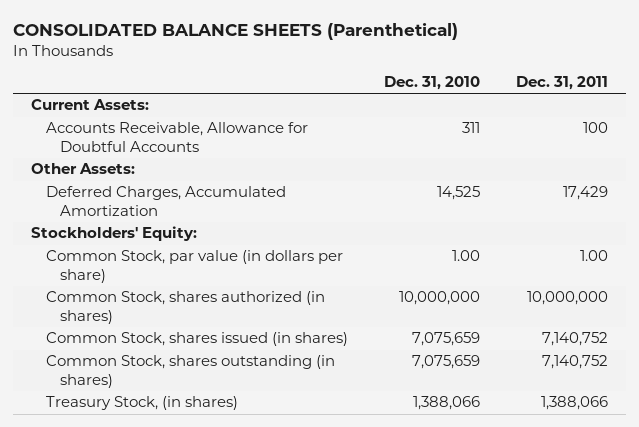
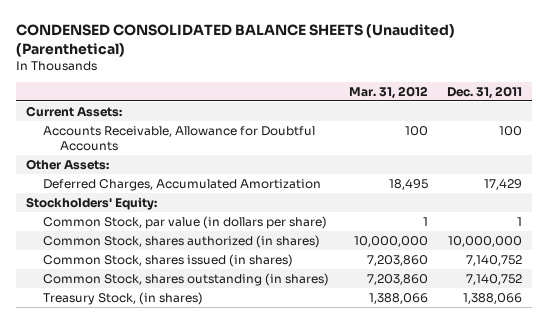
[12,22,458,40] CONSOLIDATED BALANCE SHEETS (Parenthetical) -> [16,24,456,57] CONDENSED CONSOLIDATED BALANCE SHEETS (Unaudited) (Parenthetical)
[383,76,480,91] Dec. 31, 2010 -> none
none -> [348,85,428,99] Mar. 31, 2012
[579,250,608,262] 1.00 -> [517,216,523,226] 1

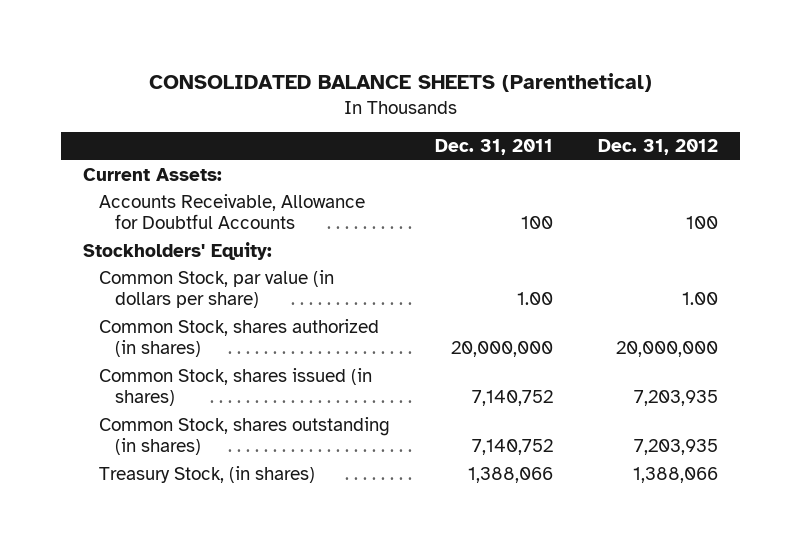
[16,24,456,57] CONDENSED CONSOLIDATED BALANCE SHEETS (Unaudited) (Parenthetical) -> [148,73,652,93] CONSOLIDATED BALANCE SHEETS (Parenthetical)
[348,85,428,99] Mar. 31, 2012 -> none
none -> [597,139,718,156] Dec. 31, 2012
[26,158,110,170] Other Assets: -> none
[43,178,322,191] Deferred Charges, Accumulated Amortization -> none
[517,216,523,226] 1 -> [516,292,553,306] 1.00
[448,235,523,247] 10,000,000 -> [450,341,553,358] 20,000,000

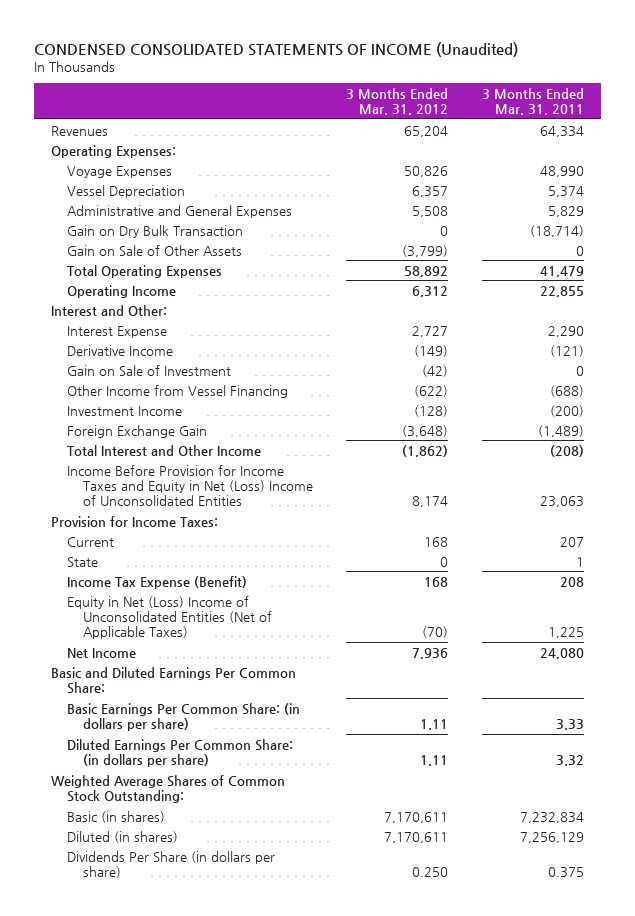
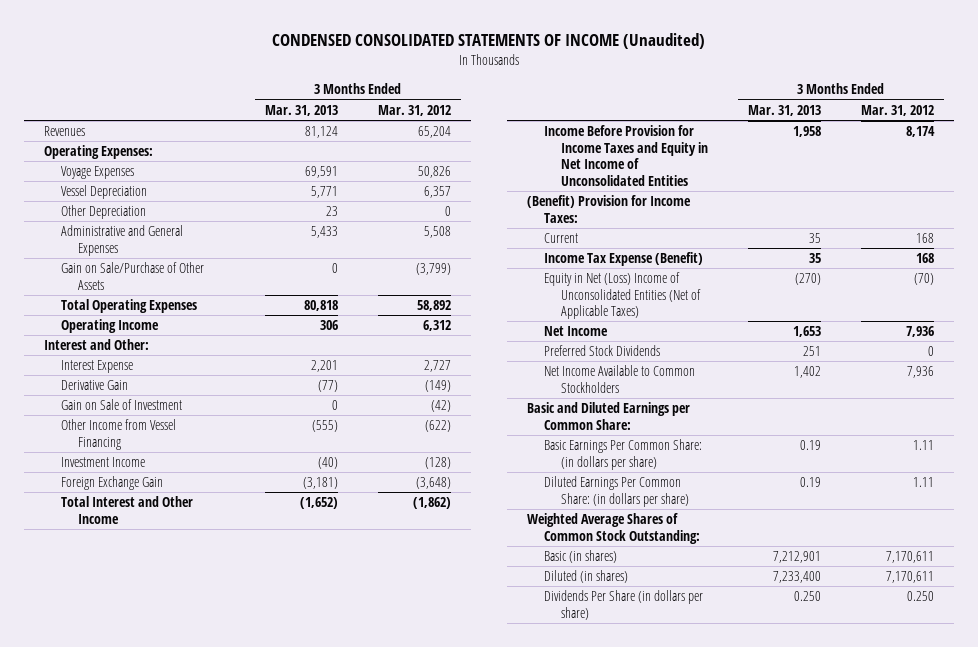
[482,87,585,115] 3 Months Ended Mar. 31, 2011 -> none
none -> [264,104,338,116] Mar. 31, 2013
none -> [60,205,146,220] Other Depreciation
[66,224,243,238] Gain on Dry Bulk Transaction -> none
[66,244,242,256] Gain on Sale of Other Assets -> [60,262,204,290] Gain on Sale/Purchase of Other Assets
[66,344,173,356] Derivative Income -> [60,380,128,391] Derivative Gain
[66,464,313,506] Income Before Provision for Income Taxes and Equity in Net (Loss) Income of Unconsolidated Entities -> [543,125,708,186] Income Before Provision for Income Taxes and Equity in Net Income of Unconsolidated Entities
[51,515,219,527] Provision for Income Taxes: -> [526,195,691,223] (Benefit) Provision for Income Taxes:
[66,556,98,567] State -> none
none -> [543,345,660,357] Preferred Stock Dividends
none -> [543,365,695,393] Net Income Available to Common Stockholders
[51,666,297,694] Basic and Diluted Earnings Per Common Share: -> [526,402,690,430] Basic and Diluted Earnings per Common Share:

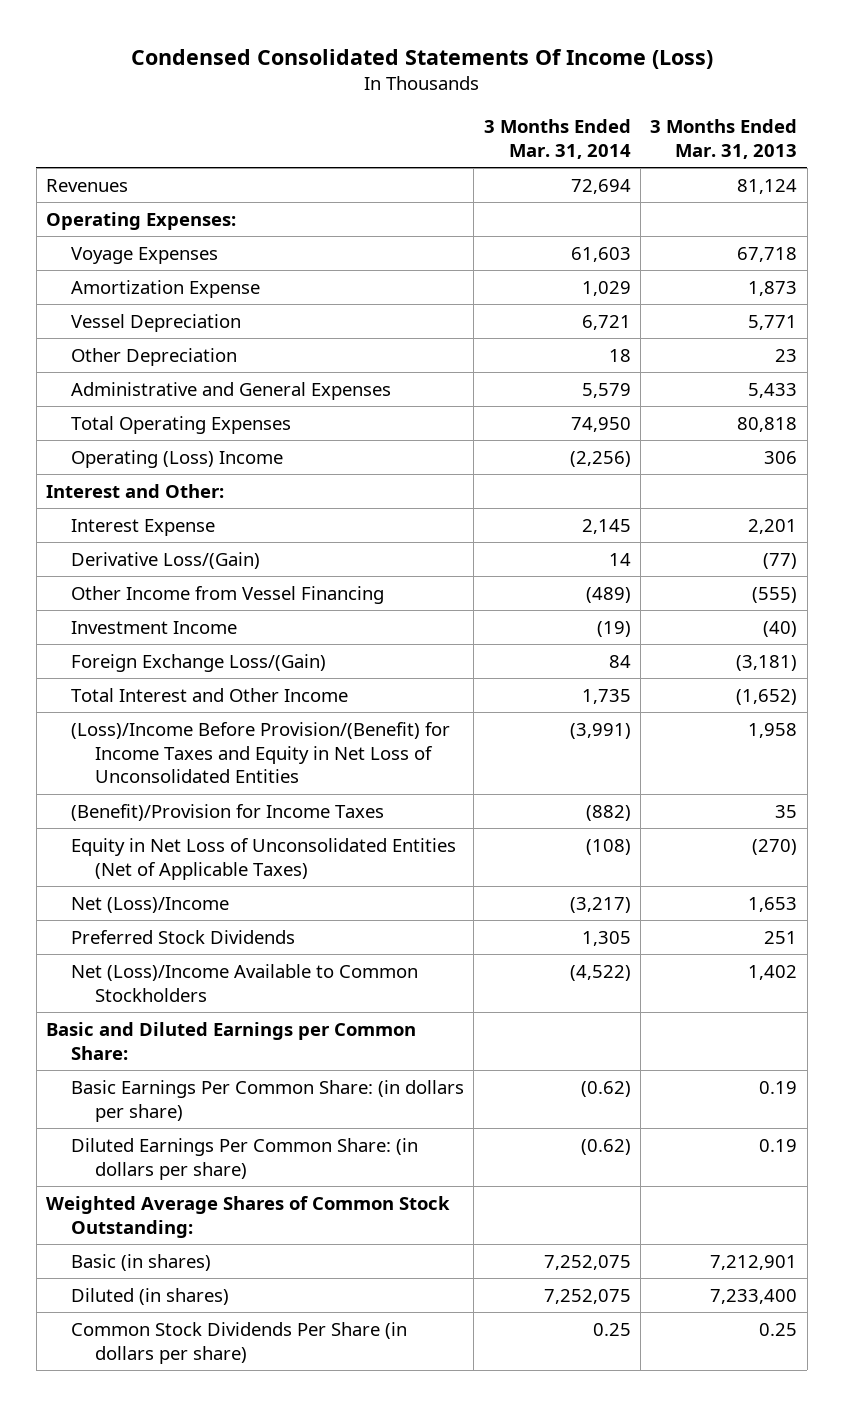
[271,32,705,49] CONDENSED CONSOLIDATED STATEMENTS OF INCOME (Unaudited) -> [130,49,713,70] Condensed Consolidated Statements Of Income (Loss)
[378,104,452,116] Mar. 31, 2012 -> none
none -> [483,119,631,159] 3 Months Ended Mar. 31, 2014
[304,166,338,179] 69,591 -> [737,246,798,262] 67,718
none -> [70,279,260,298] Amortization Expense
[60,262,204,290] Gain on Sale/Purchase of Other Assets -> none
[60,319,159,334] Operating Income -> [70,449,283,468] Operating (Loss) Income
[60,399,182,411] Gain on Sale of Investment -> none
[60,380,128,391] Derivative Gain -> [70,551,260,569] Derivative Loss/(Gain)
[60,476,163,491] Foreign Exchange Gain -> [70,653,326,672] Foreign Exchange Loss/(Gain)
[526,195,691,223] (Benefit) Provision for Income Taxes: -> none
[543,233,578,244] Current -> none
[543,125,708,186] Income Before Provision for Income Taxes and Equity in Net Income of Unconsolidated Entities -> [70,721,450,784] (Loss)/Income Before Provision/(Benefit) for Income Taxes and Equity in Net Loss of Unconsolidated Entities
[543,252,703,267] Income Tax Expense (Benefit) -> [70,803,384,821] (Benefit)/Provision for Income Taxes
[543,272,701,320] Equity in Net (Loss) Income of Unconsolidated Entities (Net of Applicable Taxes) -> [70,837,456,880] Equity in Net Loss of Unconsolidated Entities (Net of Applicable Taxes)
[543,326,608,337] Net Income -> [70,896,229,913] Net (Loss)/Income
[543,365,695,393] Net Income Available to Common Stockholders -> [70,963,418,1002] Net (Loss)/Income Available to Common Stockholders
[543,590,703,620] Dividends Per Share (in dollars per share) -> [70,1321,407,1364] Common Stock Dividends Per Share (in dollars per share)
[793,591,821,602] 0.250 -> [759,1322,798,1336] 0.25

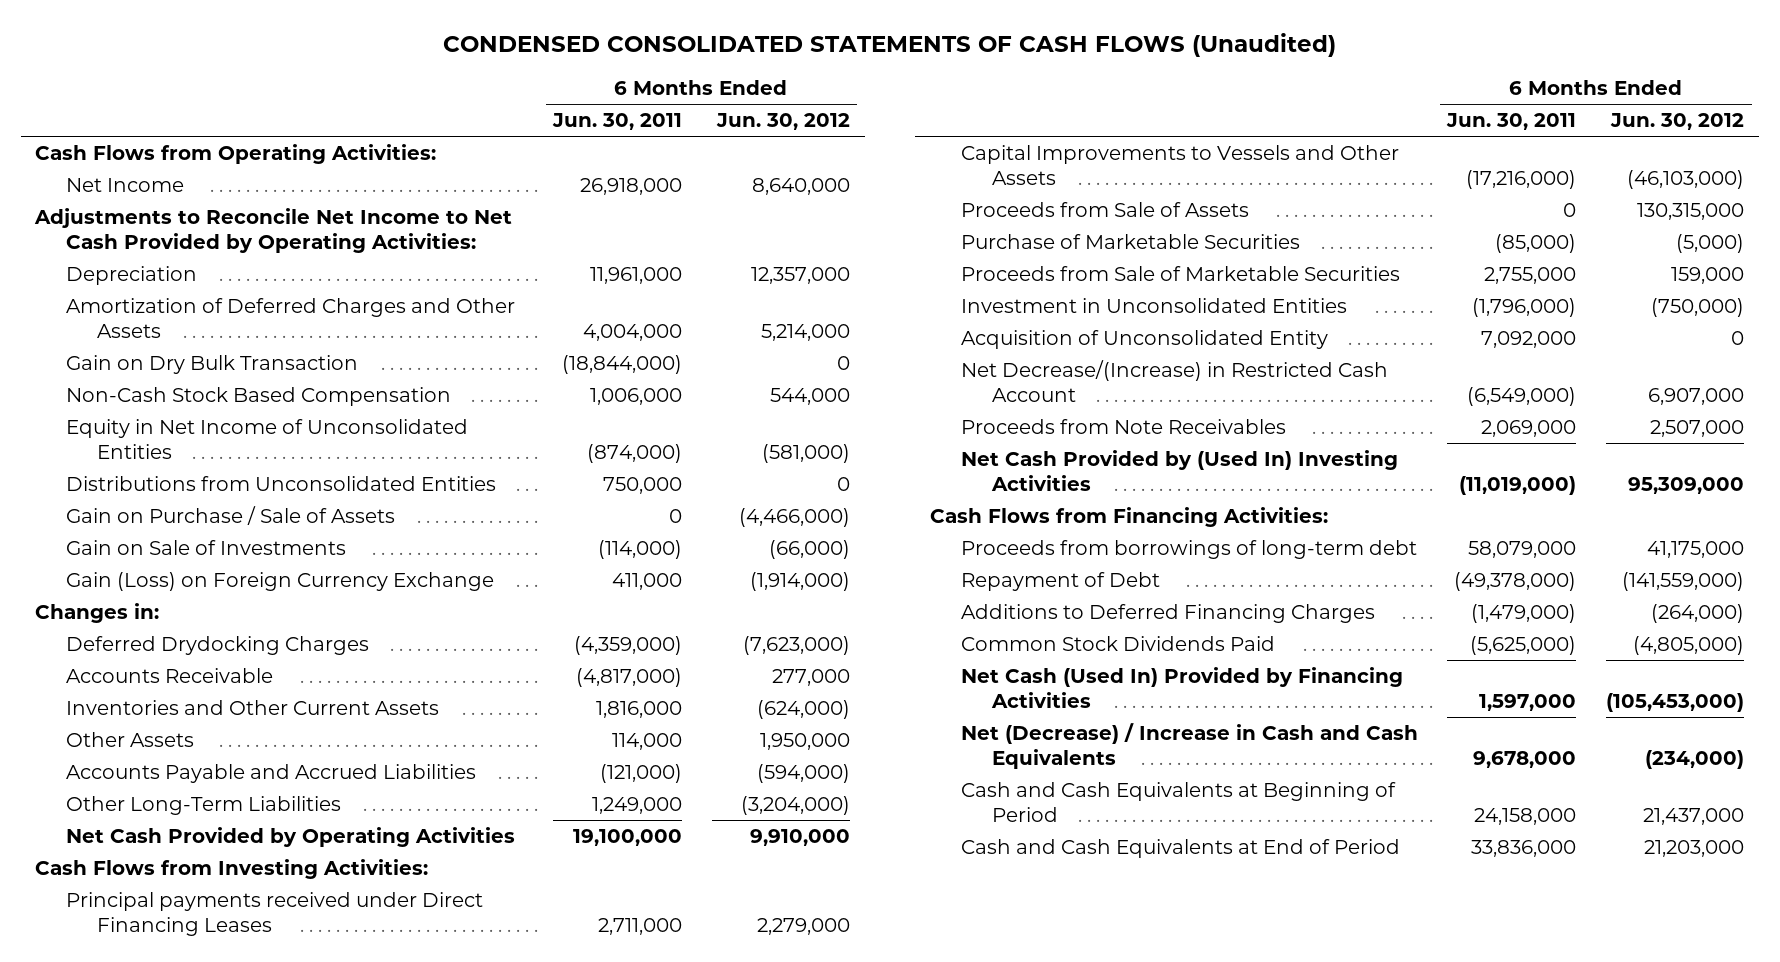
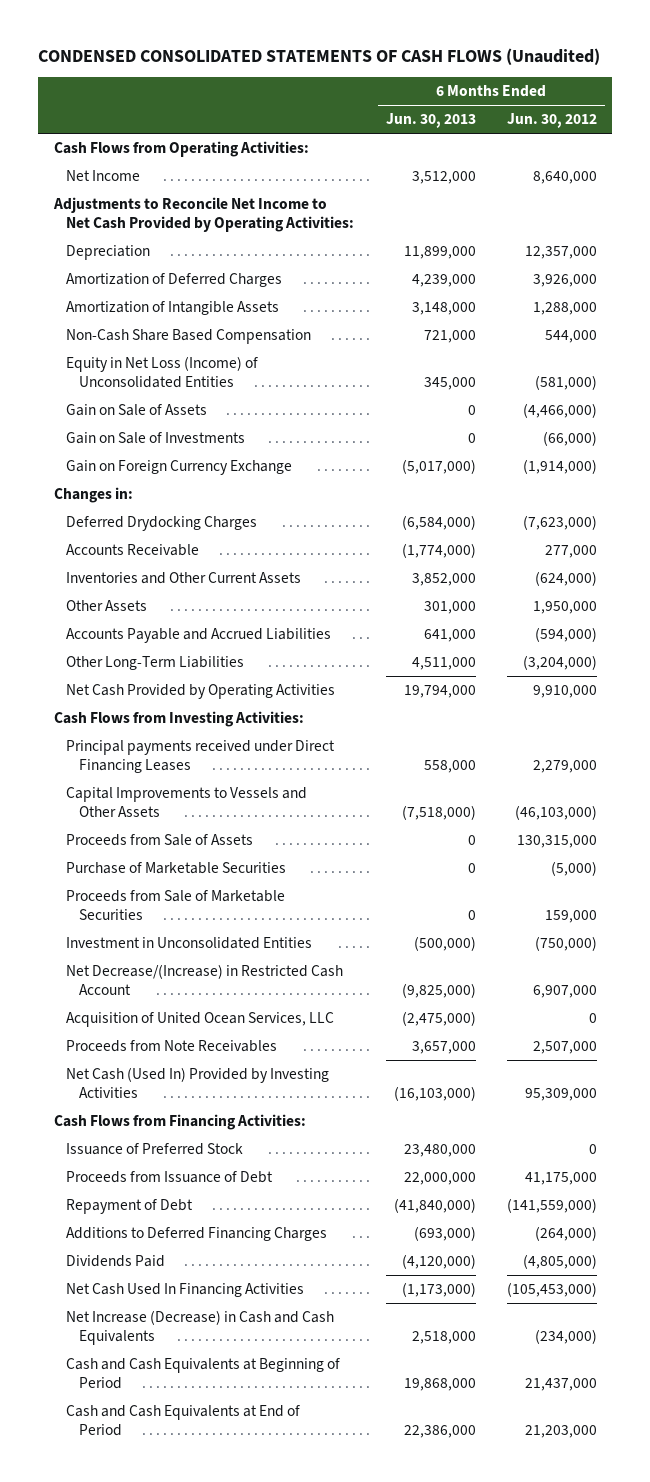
[552,113,683,131] Jun. 30, 2011 -> none
none -> [385,113,476,129] Jun. 30, 2013
[66,355,359,375] Gain on Dry Bulk Transaction -> none
[66,476,497,492] Distributions from Unconsolidated Entities -> none
[66,298,516,339] Amortization of Deferred Charges and Other Assets -> [66,273,283,288] Amortization of Deferred Charges
[760,324,850,342] 5,214,000 -> [532,274,597,288] 3,926,000
none -> [66,301,280,316] Amortization of Intangible Assets
[66,387,452,407] Non-Cash Stock Based Compensation -> [66,329,312,345] Non-Cash Share Based Compensation
[66,419,469,460] Equity in Net Income of Unconsolidated Entities -> [66,356,259,389] Equity in Net Loss (Income) of Unconsolidated Entities
[66,506,396,526] Gain on Purchase / Sale of Assets -> [66,404,208,417] Gain on Sale of Assets
[66,572,495,592] Gain (Loss) on Foreign Currency Exchange -> [66,460,293,476] Gain on Foreign Currency Exchange
[960,330,1328,350] Acquisition of Unconsolidated Entity -> none
none -> [66,1012,335,1028] Acquisition of United Ocean Services, LLC
[960,450,1398,492] Net Cash Provided by (Used In) Investing Activities -> [66,1067,330,1099] Net Cash (Used In) Provided by Investing Activities
none -> [66,1143,244,1156] Issuance of Preferred Stock
[960,540,1417,560] Proceeds from borrowings of long-term debt -> [66,1171,274,1184] Proceeds from Issuance of Debt
[960,636,1275,652] Common Stock Dividends Paid -> [66,1255,166,1268] Dividends Paid
[960,667,1403,709] Net Cash (Used In) Provided by Financing Activities -> [66,1283,305,1298] Net Cash Used In Financing Activities
[960,723,1418,770] Net (Decrease) / Increase in Cash and Cash Equivalents -> [66,1310,335,1346] Net Increase (Decrease) in Cash and Cash Equivalents

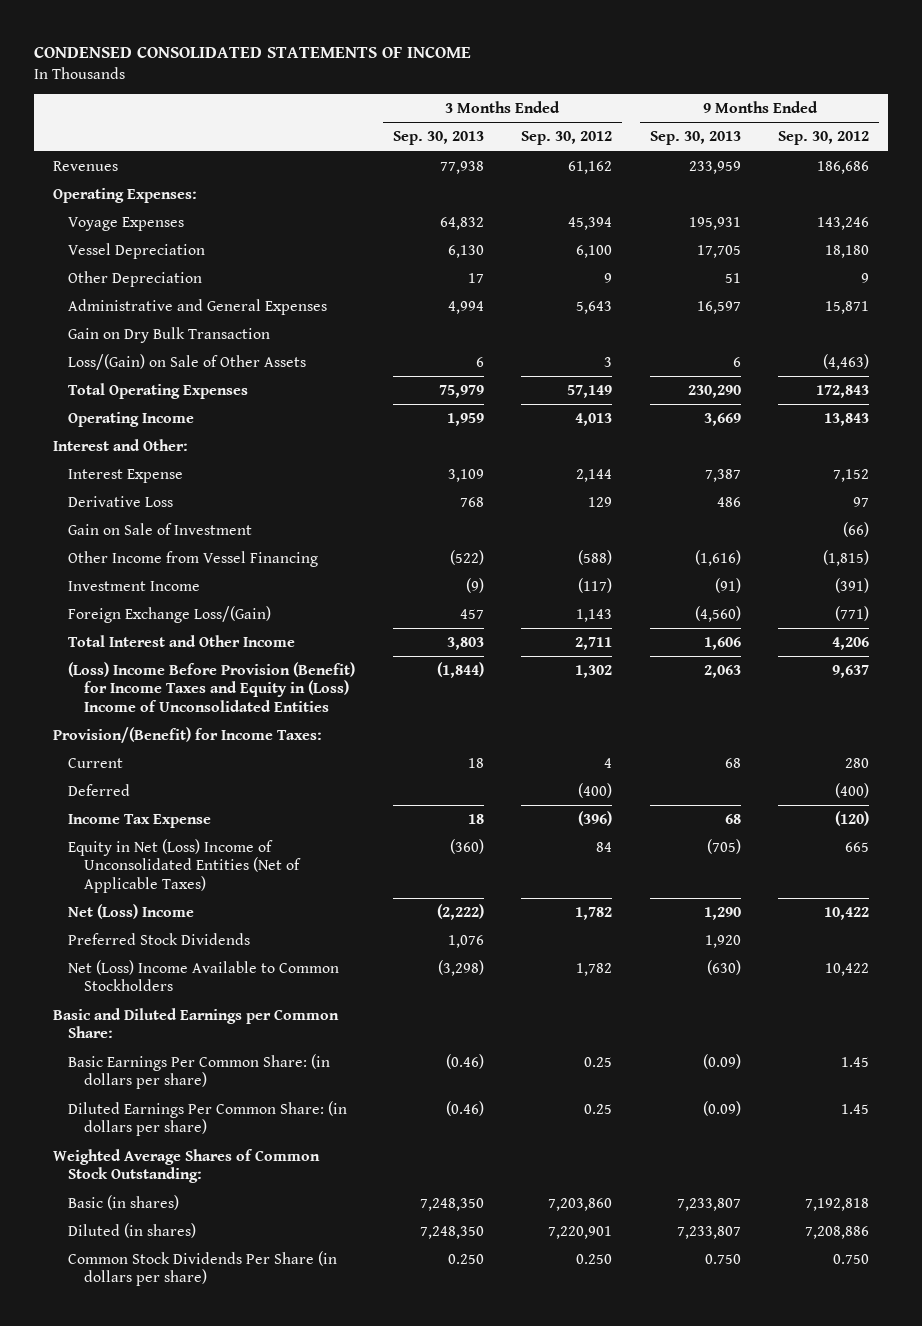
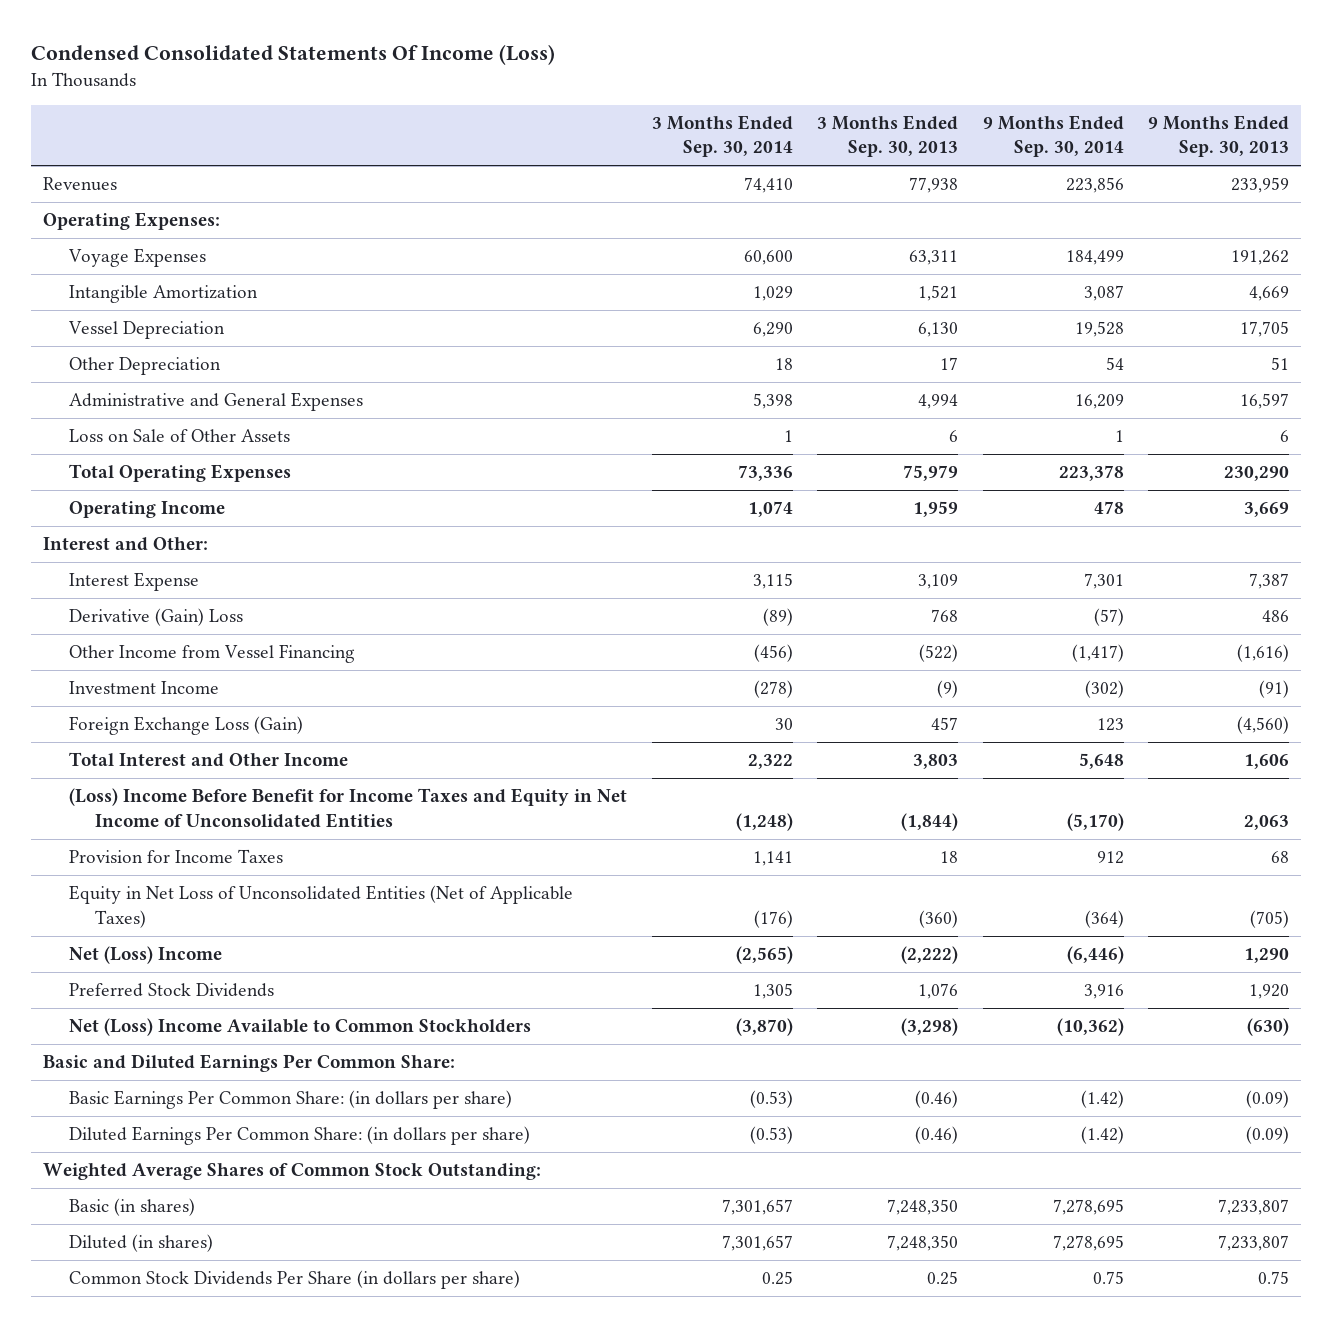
[34,47,472,59] CONDENSED CONSOLIDATED STATEMENTS OF INCOME -> [31,44,556,66] Condensed Consolidated Statements Of Income (Loss)
[521,131,613,146] Sep. 30, 2012 -> none
[778,131,870,146] Sep. 30, 2012 -> none
none -> [651,114,793,158] 3 Months Ended Sep. 30, 2014
none -> [982,114,1124,158] 9 Months Ended Sep. 30, 2014
[439,216,484,230] 64,832 -> [909,250,959,266] 63,311
[688,216,741,230] 195,931 -> [1231,250,1290,266] 191,262
none -> [69,285,259,304] Intangible Amortization
[68,326,271,343] Gain on Dry Bulk Transaction -> none
[68,353,307,370] Loss/(Gain) on Sale of Other Assets -> [69,429,291,443] Loss on Sale of Other Assets
[68,522,253,535] Gain on Sale of Investment -> none
[68,495,174,507] Derivative Loss -> [69,608,244,627] Derivative (Gain) Loss
[68,605,272,623] Foreign Exchange Loss/(Gain) -> [69,716,304,736] Foreign Exchange Loss (Gain)
[52,726,322,743] Provision/(Benefit) for Income Taxes: -> none
[68,757,124,768] Current -> none
[68,783,131,796] Deferred -> none
[68,661,356,712] (Loss) Income Before Provision (Benefit) for Income Taxes and Equity in (Loss) Income of Unconsolidated Entities -> [69,788,628,828] (Loss) Income Before Benefit for Income Taxes and Equity in Net Income of Unconsolidated Entities
[68,813,212,828] Income Tax Expense -> [69,849,284,864] Provision for Income Taxes
[68,838,301,893] Equity in Net (Loss) Income of Unconsolidated Entities (Net of Applicable Taxes) -> [69,885,574,928] Equity in Net Loss of Unconsolidated Entities (Net of Applicable Taxes)
[52,1007,339,1039] Basic and Diluted Earnings per Common Share: -> [43,1054,456,1073] Basic and Diluted Earnings Per Common Share:
[447,1253,484,1264] 0.250 -> [927,1271,959,1286] 0.25
[704,1253,741,1264] 0.750 -> [1258,1271,1290,1285] 0.75

